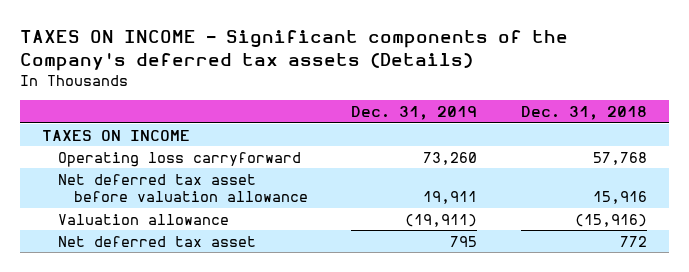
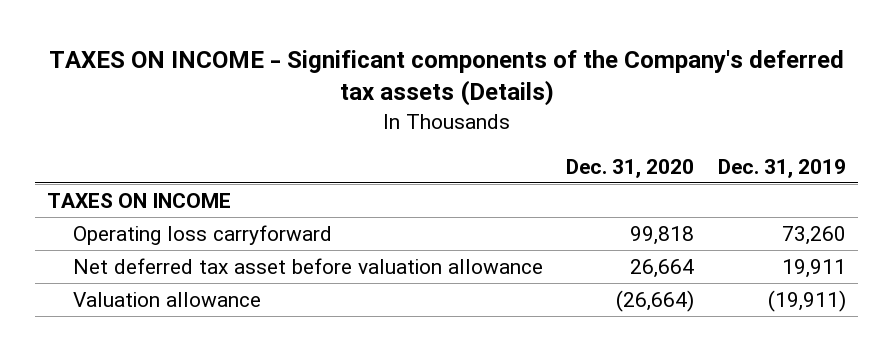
[520,106,647,121] Dec. 31, 2018 -> none
none -> [566,158,695,178] Dec. 31, 2020
[57,235,256,247] Net deferred tax asset -> none

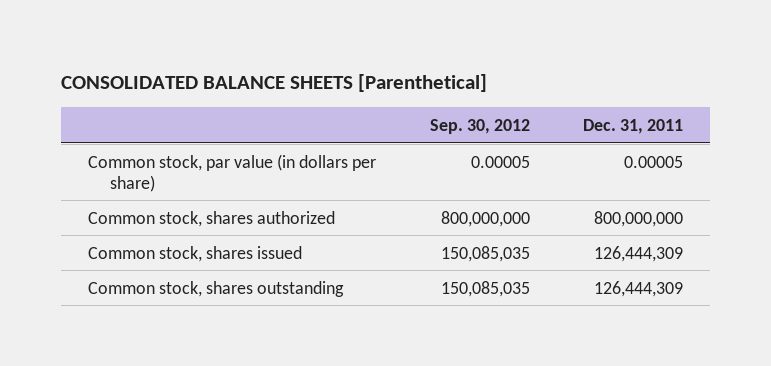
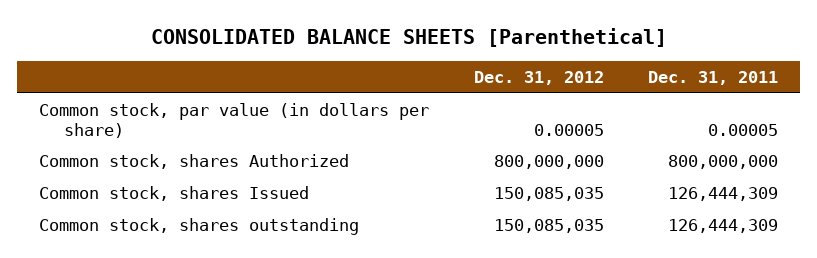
[429,118,530,134] Sep. 30, 2012 -> none
none -> [473,71,604,86] Dec. 31, 2012
[87,210,335,227] Common stock, shares authorized -> [39,154,350,170] Common stock, shares Authorized
[87,245,302,262] Common stock, shares issued -> [39,186,310,202] Common stock, shares Issued

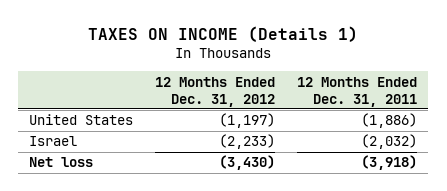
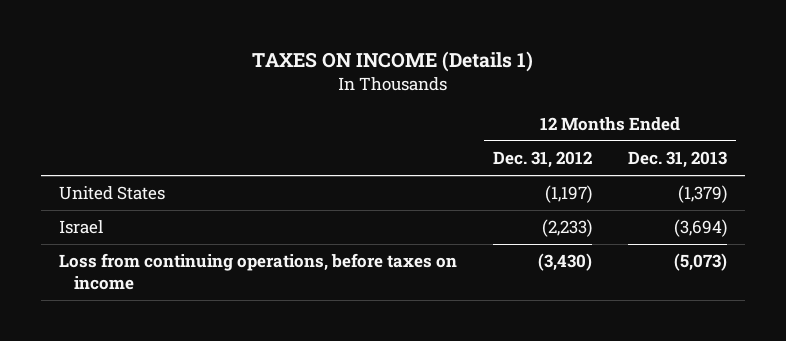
[297,76,418,107] 12 Months Ended Dec. 31, 2011 -> none
none -> [628,151,728,169] Dec. 31, 2013
[29,157,94,168] Net loss -> [58,253,457,290] Loss from continuing operations, before taxes on income

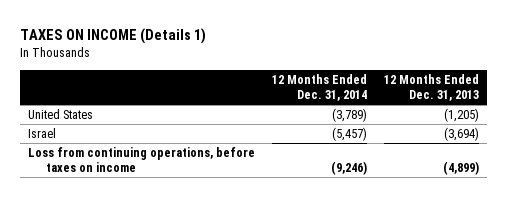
[493,151,593,169] Dec. 31, 2012 -> none
none -> [271,73,367,102] 12 Months Ended Dec. 31, 2014
[678,185,728,204] (1,379) -> [443,107,479,122] (1,205)
[674,253,728,272] (5,073) -> [442,161,479,176] (4,899)

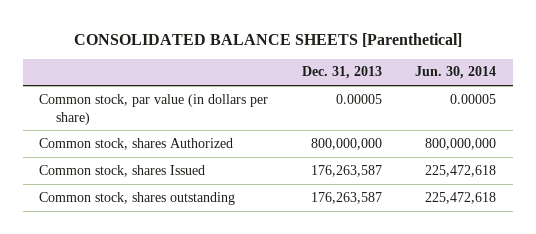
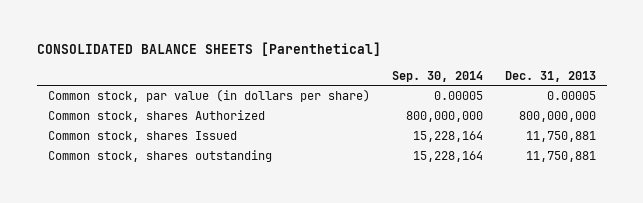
[415,66,497,80] Jun. 30, 2014 -> none
none -> [391,70,483,82] Sep. 30, 2014
[310,164,382,177] 176,263,587 -> [525,131,596,143] 11,750,881
[310,191,382,204] 176,263,587 -> [525,151,596,163] 11,750,881

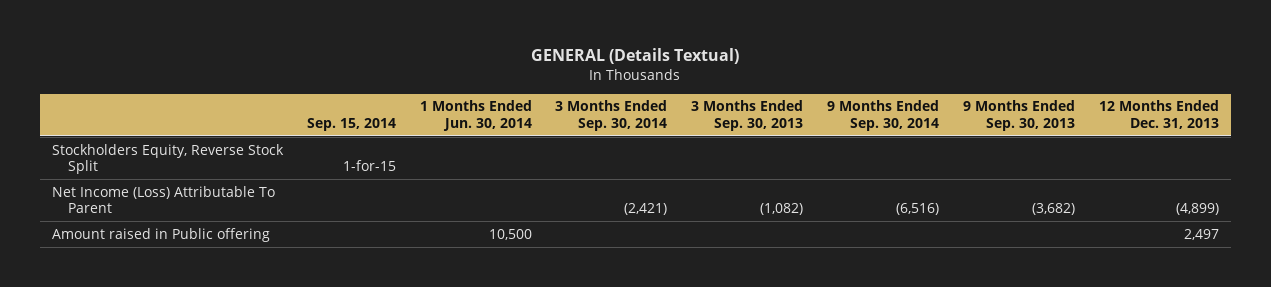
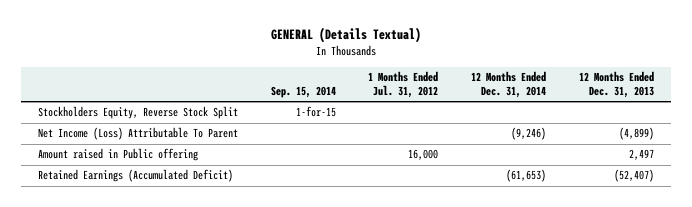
[419,100,532,131] 1 Months Ended Jun. 30, 2014 -> none
[555,100,668,131] 3 Months Ended Sep. 30, 2014 -> none
[691,100,804,131] 3 Months Ended Sep. 30, 2013 -> none
[827,100,940,131] 9 Months Ended Sep. 30, 2014 -> none
[962,100,1075,131] 9 Months Ended Sep. 30, 2013 -> none
none -> [368,71,439,98] 1 Months Ended Jul. 31, 2012
none -> [471,71,547,98] 12 Months Ended Dec. 31, 2014
none -> [37,169,233,183] Retained Earnings (Accumulated Deficit)

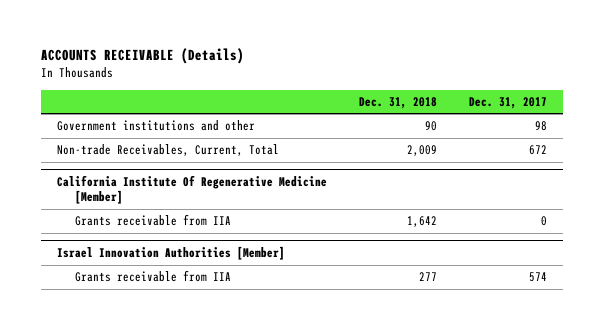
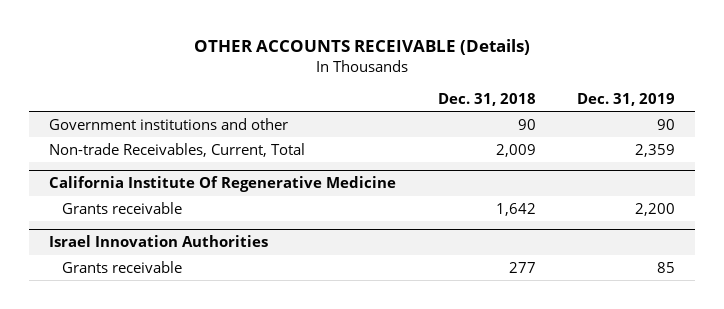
[40,48,244,65] ACCOUNTS RECEIVABLE (Details) -> [194,38,531,55] OTHER ACCOUNTS RECEIVABLE (Details)
[469,96,548,109] Dec. 31, 2017 -> none
none -> [576,93,675,107] Dec. 31, 2019
[56,174,327,205] California Institute Of Regenerative Medicine [Member] -> [49,176,397,193] California Institute Of Regenerative Medicine
[74,214,231,227] Grants receivable from IIA -> [62,201,183,214] Grants receivable
[56,245,285,260] Israel Innovation Authorities [Member] -> [49,235,269,248] Israel Innovation Authorities
[74,270,231,283] Grants receivable from IIA -> [62,260,183,273] Grants receivable

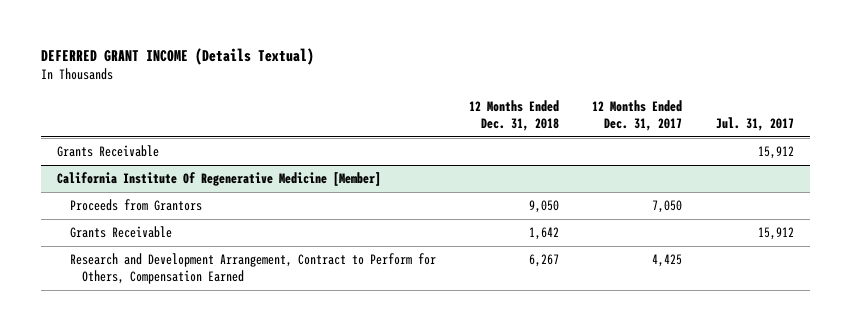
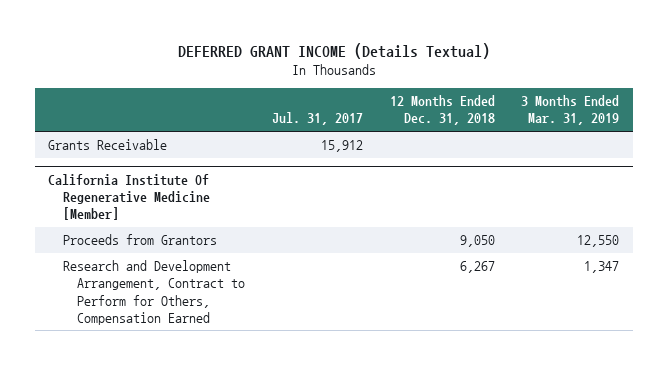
[592,99,683,131] 12 Months Ended Dec. 31, 2017 -> none
none -> [521,95,620,126] 3 Months Ended Mar. 31, 2019
[69,226,172,239] Grants Receivable -> none

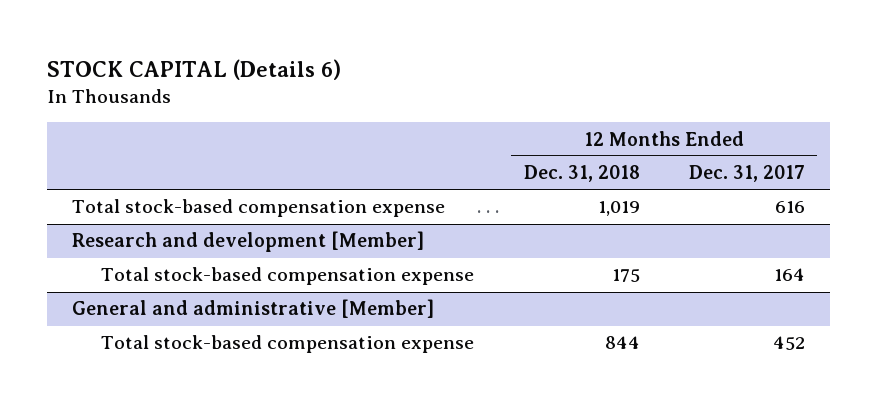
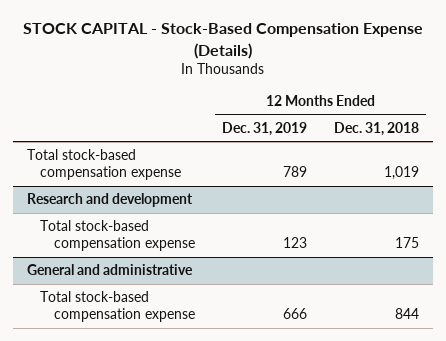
[46,58,341,80] STOCK CAPITAL (Details 6) -> [22,23,423,59] STOCK CAPITAL - Stock-Based Compensation Expense (Details)
[689,165,806,183] Dec. 31, 2017 -> none
none -> [221,121,307,136] Dec. 31, 2019
[71,231,424,253] Research and development [Member] -> [26,193,193,208] Research and development
[71,299,434,319] General and administrative [Member] -> [26,264,193,276] General and administrative

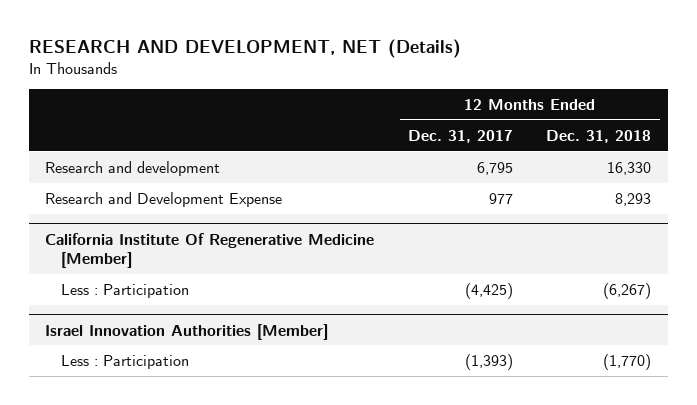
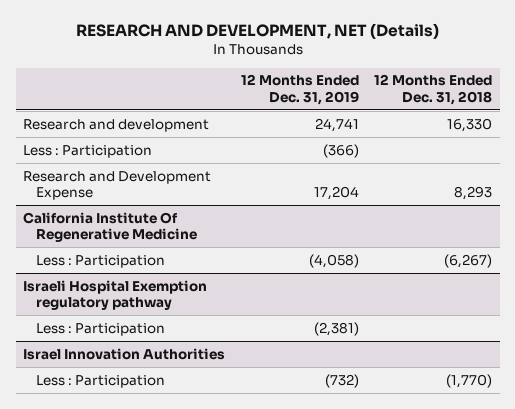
[407,129,513,143] Dec. 31, 2017 -> none
none -> [240,74,359,105] 12 Months Ended Dec. 31, 2019
none -> [23,144,153,158] Less : Participation
[45,232,375,268] California Institute Of Regenerative Medicine [Member] -> [23,211,198,243] California Institute Of Regenerative Medicine
none -> [23,279,208,311] Israeli Hospital Exemption regulatory pathway
none -> [36,322,166,336] Less : Participation
[45,323,329,340] Israel Innovation Authorities [Member] -> [23,347,226,360] Israel Innovation Authorities

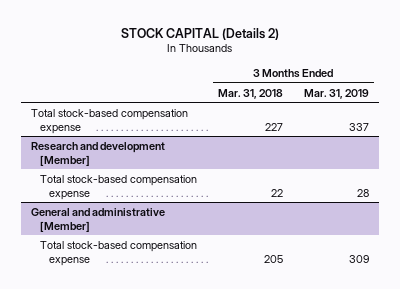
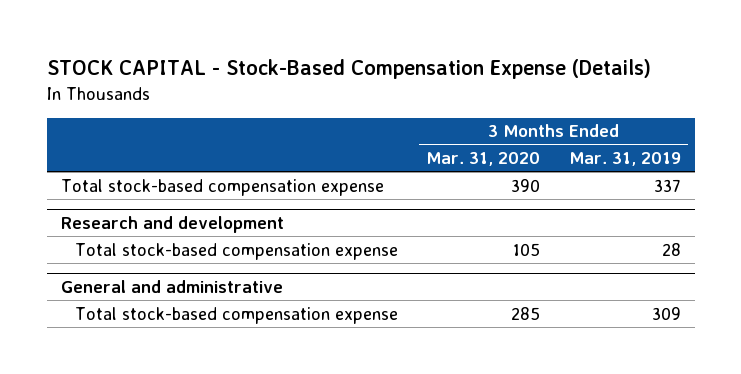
[120,27,279,40] STOCK CAPITAL (Details 2) -> [46,58,651,79] STOCK CAPITAL - Stock-Based Compensation Expense (Details)
[217,88,283,99] Mar. 31, 2018 -> none
none -> [426,151,541,166] Mar. 31, 2020
[30,141,165,166] Research and development [Member] -> [60,216,284,234] Research and development
[30,207,165,232] General and administrative [Member] -> [60,280,283,294] General and administrative

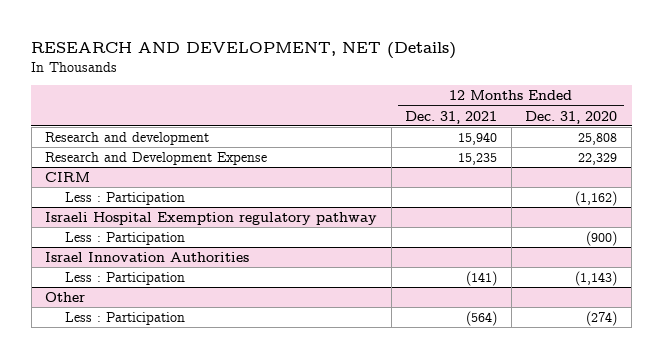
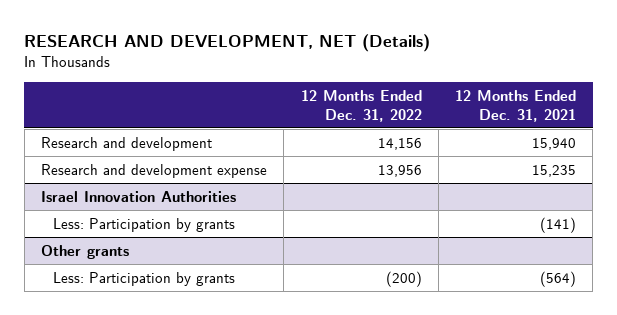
[525,110,618,124] Dec. 31, 2020 -> none
none -> [300,89,422,122] 12 Months Ended Dec. 31, 2022
[45,171,91,182] CIRM -> none
[65,191,186,205] Less : Participation -> none
[45,211,378,225] Israeli Hospital Exemption regulatory pathway -> none
[65,231,186,245] Less : Participation -> none
[45,151,268,165] Research and Development Expense -> [41,163,268,178] Research and development expense
[65,271,186,285] Less : Participation -> [52,217,235,232] Less: Participation by grants
[45,291,86,302] Other -> [41,244,130,259] Other grants
[65,311,186,325] Less : Participation -> [52,271,235,286] Less: Participation by grants

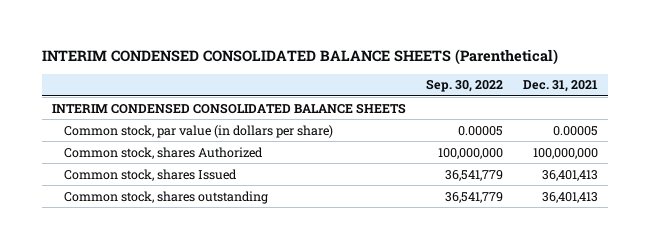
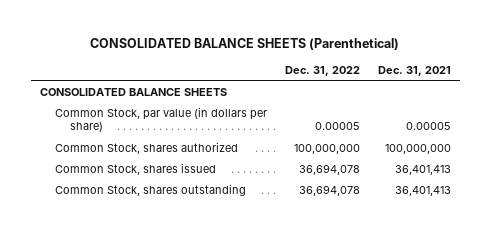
[41,49,558,66] INTERIM CONDENSED CONSOLIDATED BALANCE SHEETS (Parenthetical) -> [90,38,400,51] CONSOLIDATED BALANCE SHEETS (Parenthetical)
[425,79,503,93] Sep. 30, 2022 -> none
none -> [284,65,360,76] Dec. 31, 2022
[51,102,406,114] INTERIM CONDENSED CONSOLIDATED BALANCE SHEETS -> [40,87,228,96] CONSOLIDATED BALANCE SHEETS
[63,124,333,138] Common stock, par value (in dollars per share) -> [54,106,267,133] Common Stock, par value (in dollars per share)
[63,146,263,159] Common stock, shares Authorized -> [54,141,238,154] Common Stock, shares authorized
[63,168,237,181] Common stock, shares Issued -> [54,162,216,175] Common Stock, shares issued
[63,190,268,204] Common stock, shares outstanding -> [54,183,246,196] Common Stock, shares outstanding

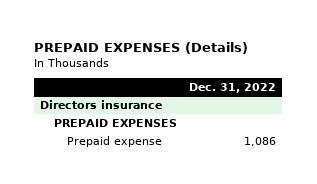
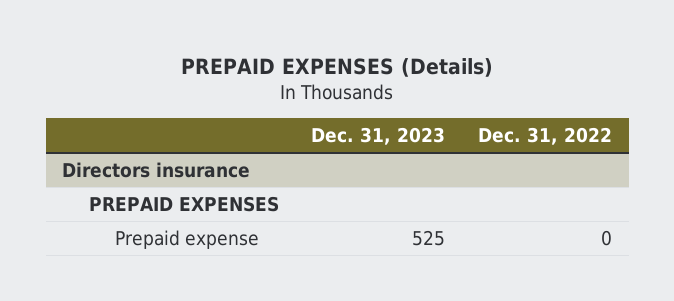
none -> [311,126,446,145] Dec. 31, 2023
[244,136,277,146] 1,086 -> [601,229,613,246] 0

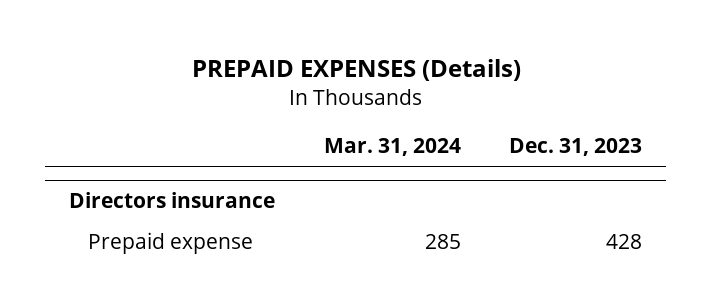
[478,126,613,145] Dec. 31, 2022 -> none
none -> [323,138,461,157] Mar. 31, 2024
[88,195,279,212] PREPAID EXPENSES -> none
[412,229,446,246] 525 -> [605,233,642,249] 428

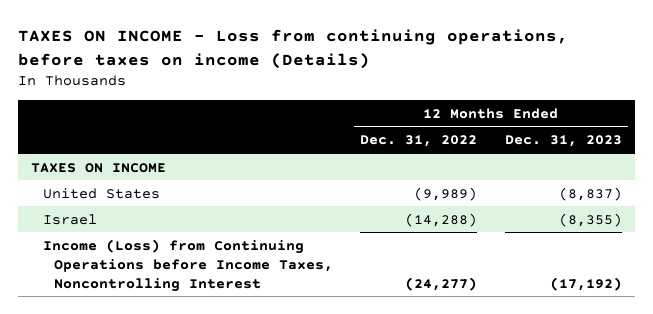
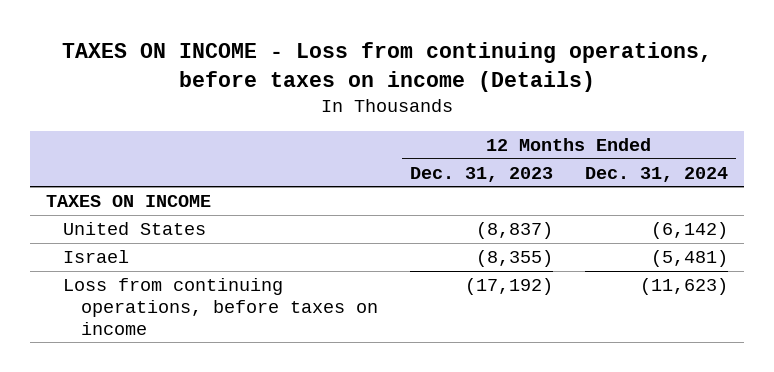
[360,135,478,148] Dec. 31, 2022 -> none
none -> [584,166,728,182] Dec. 31, 2024
[42,238,334,292] Income (Loss) from Continuing Operations before Income Taxes, Noncontrolling Interest -> [63,277,378,335] Loss from continuing operations, before taxes on income

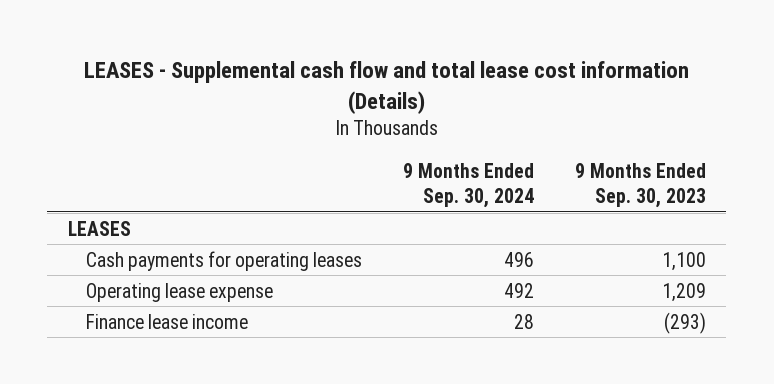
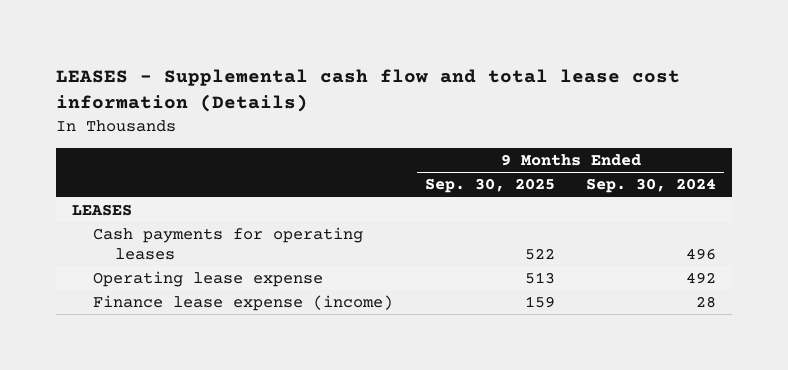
[574,162,706,209] 9 Months Ended Sep. 30, 2023 -> none
none -> [424,178,555,194] Sep. 30, 2025
[85,313,248,329] Finance lease income -> [93,295,394,312] Finance lease expense (income)

